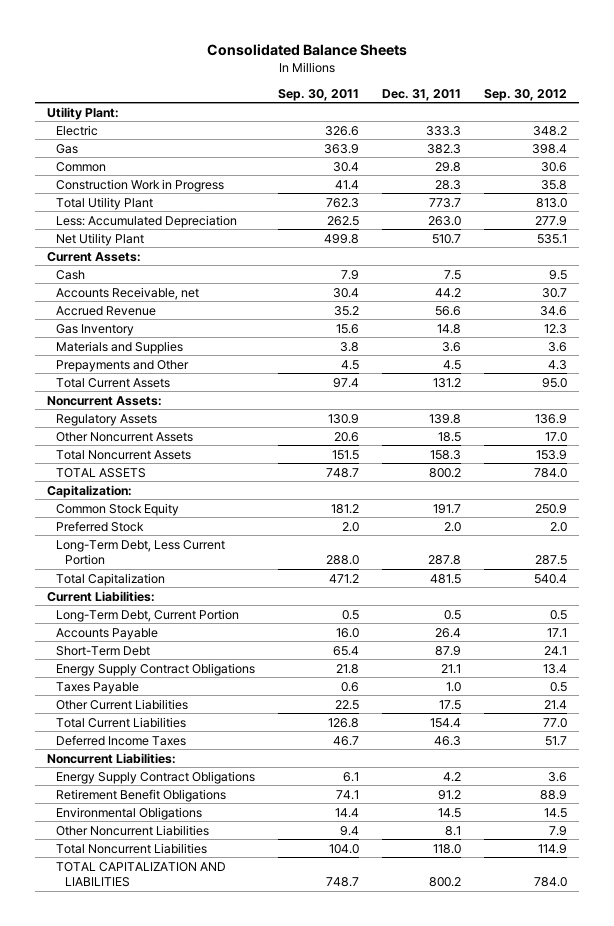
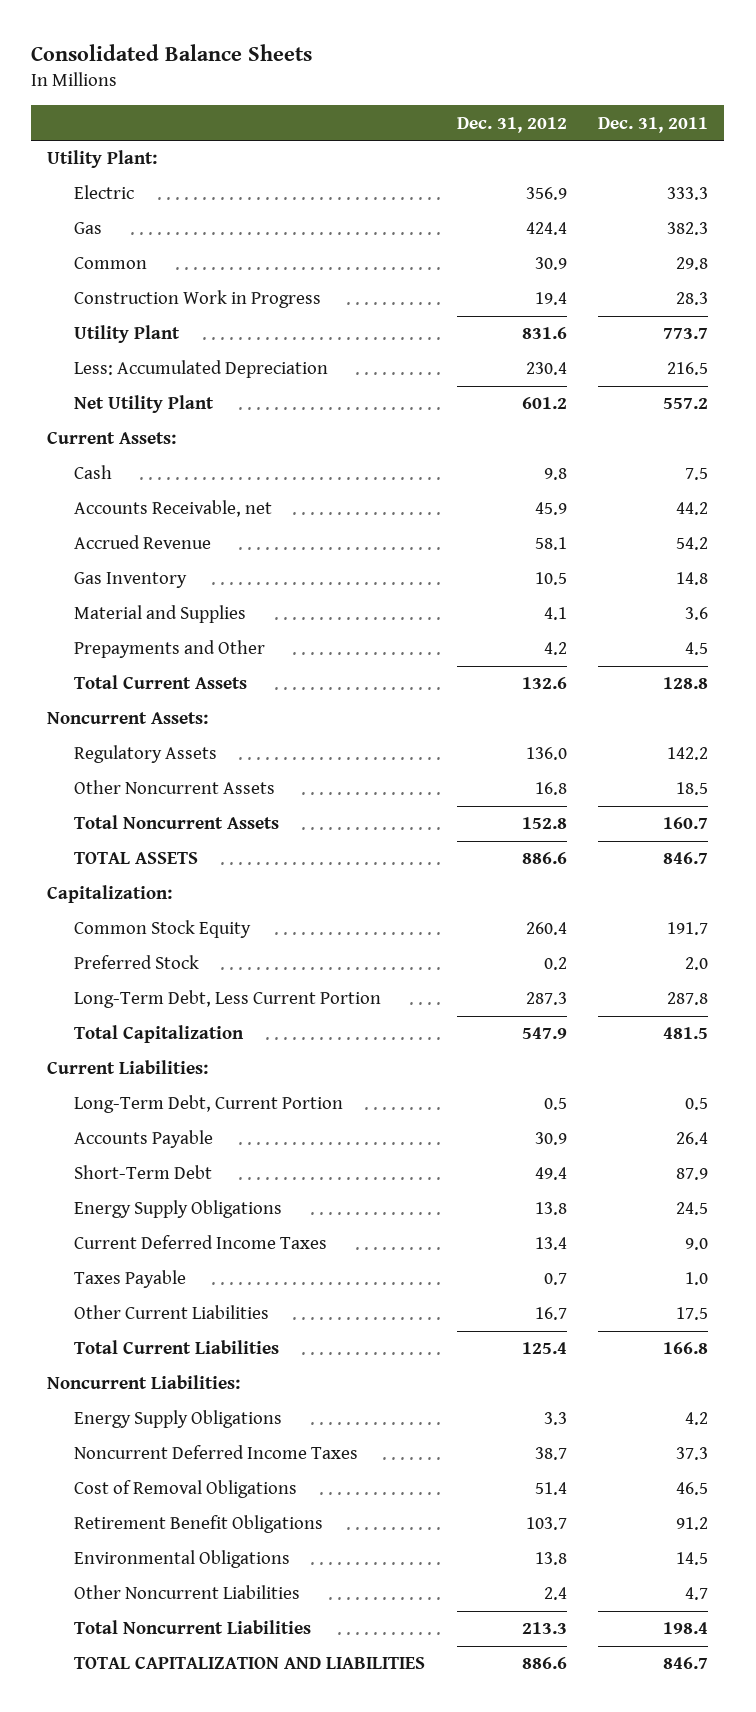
[278,88,360,101] Sep. 30, 2011 -> none
[484,88,568,101] Sep. 30, 2012 -> none
none -> [456,116,567,133] Dec. 31, 2012
[55,196,153,210] Total Utility Plant -> [73,325,180,344] Utility Plant
[428,215,462,226] 263.0 -> [667,362,709,376] 216.5
[432,233,462,244] 510.7 -> [663,398,709,410] 557.2
[435,305,462,316] 56.6 -> [676,537,709,551] 54.2
[55,340,183,354] Materials and Supplies -> [73,605,246,624] Material and Supplies
[433,377,462,388] 131.2 -> [663,677,709,690] 128.8
[429,413,462,424] 139.8 -> [667,747,709,761] 142.2
[430,449,462,460] 158.3 -> [663,817,709,830] 160.7
[429,467,462,478] 800.2 -> [663,852,709,865] 846.7
[55,662,255,676] Energy Supply Contract Obligations -> [73,1200,282,1219] Energy Supply Obligations
[441,663,462,674] 21.1 -> [676,1202,709,1216] 24.5
none -> [73,1235,327,1250] Current Deferred Income Taxes
[55,734,186,746] Deferred Income Taxes -> none
[430,717,462,728] 154.4 -> [663,1342,709,1355] 166.8
[55,770,255,784] Energy Supply Contract Obligations -> [73,1410,282,1429] Energy Supply Obligations
none -> [73,1445,358,1460] Noncurrent Deferred Income Taxes
none -> [73,1480,297,1499] Cost of Removal Obligations
[445,825,462,836] 8.1 -> [685,1587,709,1601] 4.7
[433,843,462,854] 118.0 -> [663,1622,709,1635] 198.4
[429,876,462,887] 800.2 -> [663,1657,709,1670] 846.7

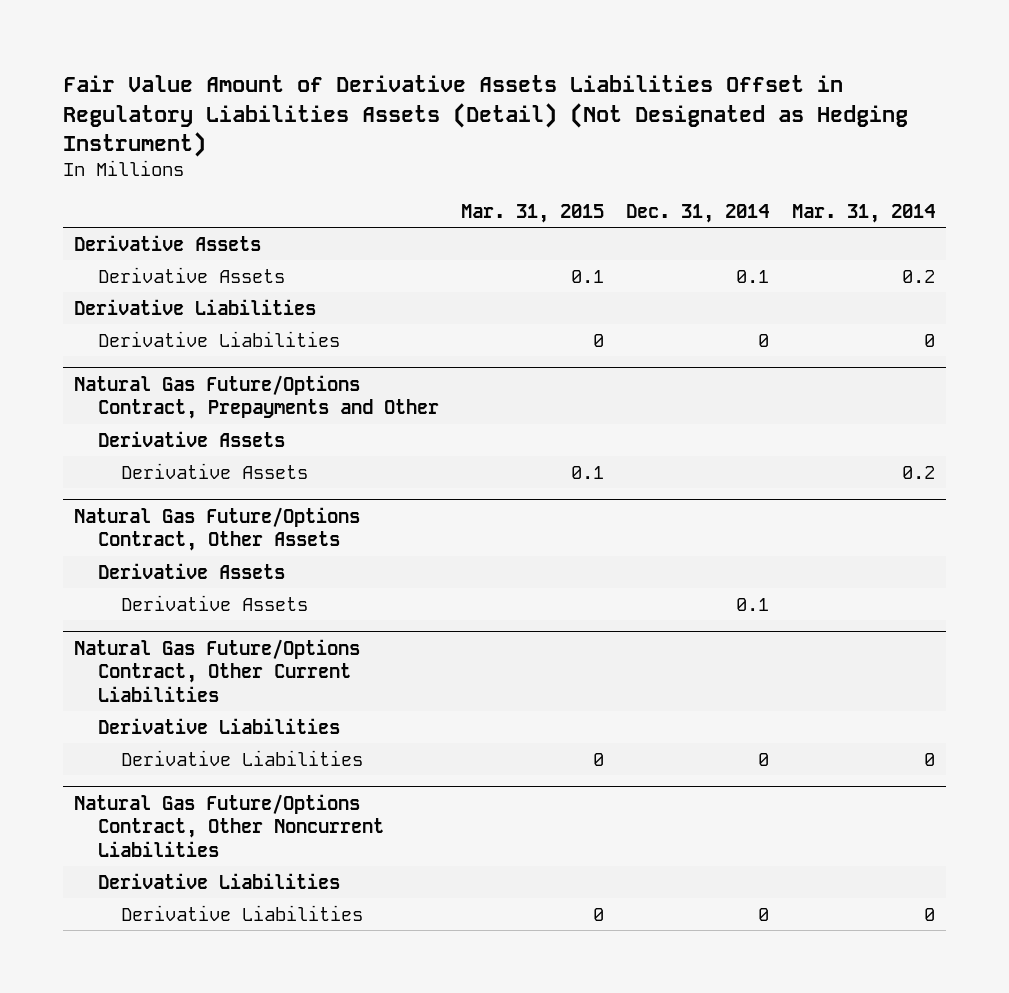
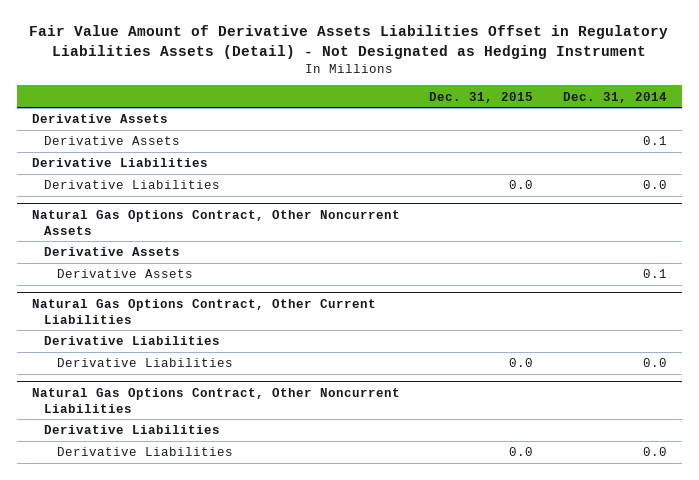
[63,75,909,157] Fair Value Amount of Derivative Assets Liabilities Offset in Regulatory Liabilities Assets (Detail) (Not Designated as Hedging Instrument) -> [29,25,669,59] Fair Value Amount of Derivative Assets Liabilities Offset in Regulatory Liabilities Assets (Detail) - Not Designated as Hedging Instrument
[461,203,605,223] Mar. 31, 2015 -> none
[791,203,935,223] Mar. 31, 2014 -> none
none -> [429,91,534,103] Dec. 31, 2015
[74,374,439,420] Natural Gas Future/Options Contract, Prepayments and Other -> none
[97,430,285,447] Derivative Assets -> none
[121,462,309,479] Derivative Assets -> none
[758,333,770,347] 0 -> [642,180,667,190] 0.0
[74,506,361,552] Natural Gas Future/Options Contract, Other Assets -> [31,209,400,235] Natural Gas Options Contract, Other Noncurrent Assets
[74,638,361,702] Natural Gas Future/Options Contract, Other Current Liabilities -> [31,298,376,324] Natural Gas Options Contract, Other Current Liabilities
[758,752,770,766] 0 -> [642,358,667,368] 0.0
[74,793,384,857] Natural Gas Future/Options Contract, Other Noncurrent Liabilities -> [31,387,400,413] Natural Gas Options Contract, Other Noncurrent Liabilities
[758,907,770,921] 0 -> [642,447,667,457] 0.0

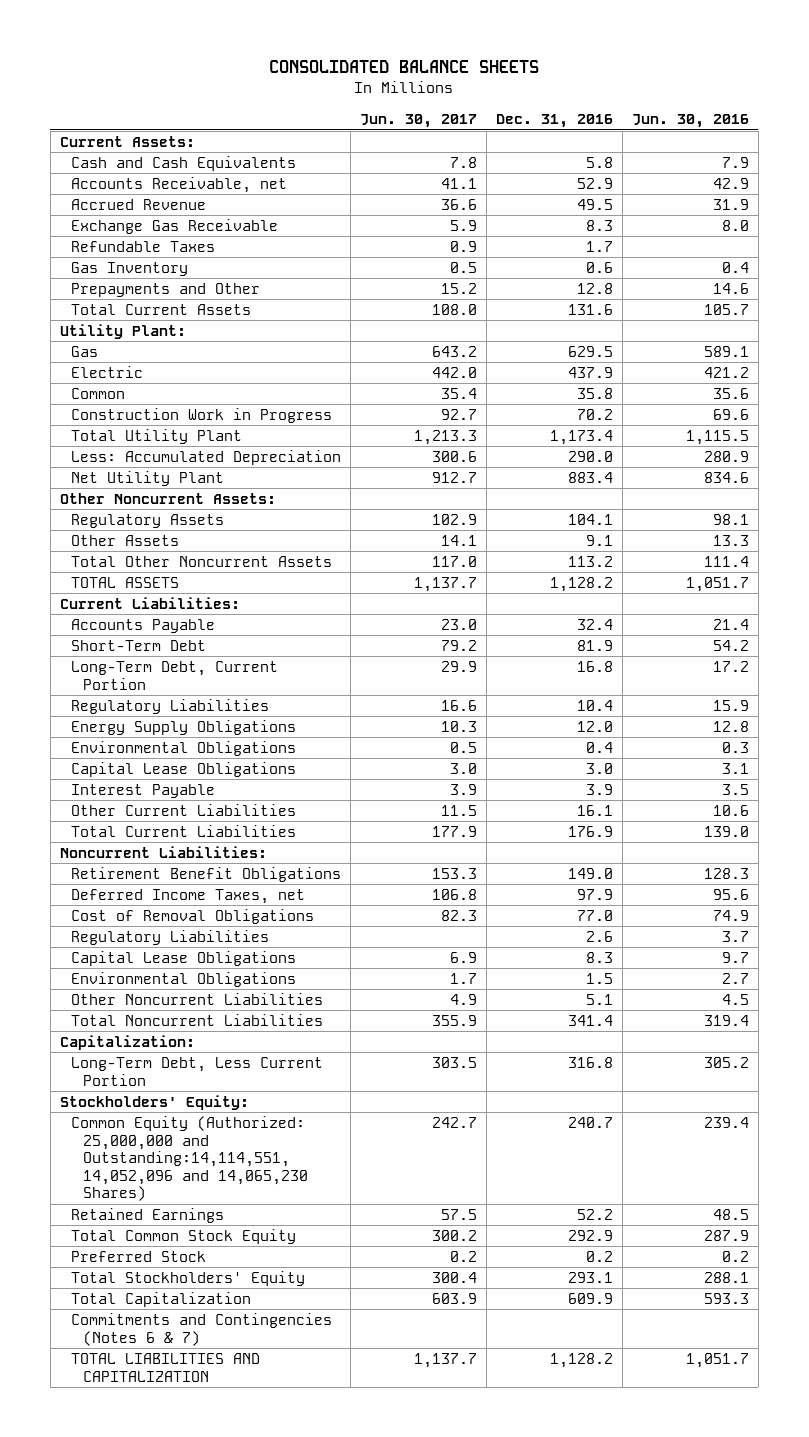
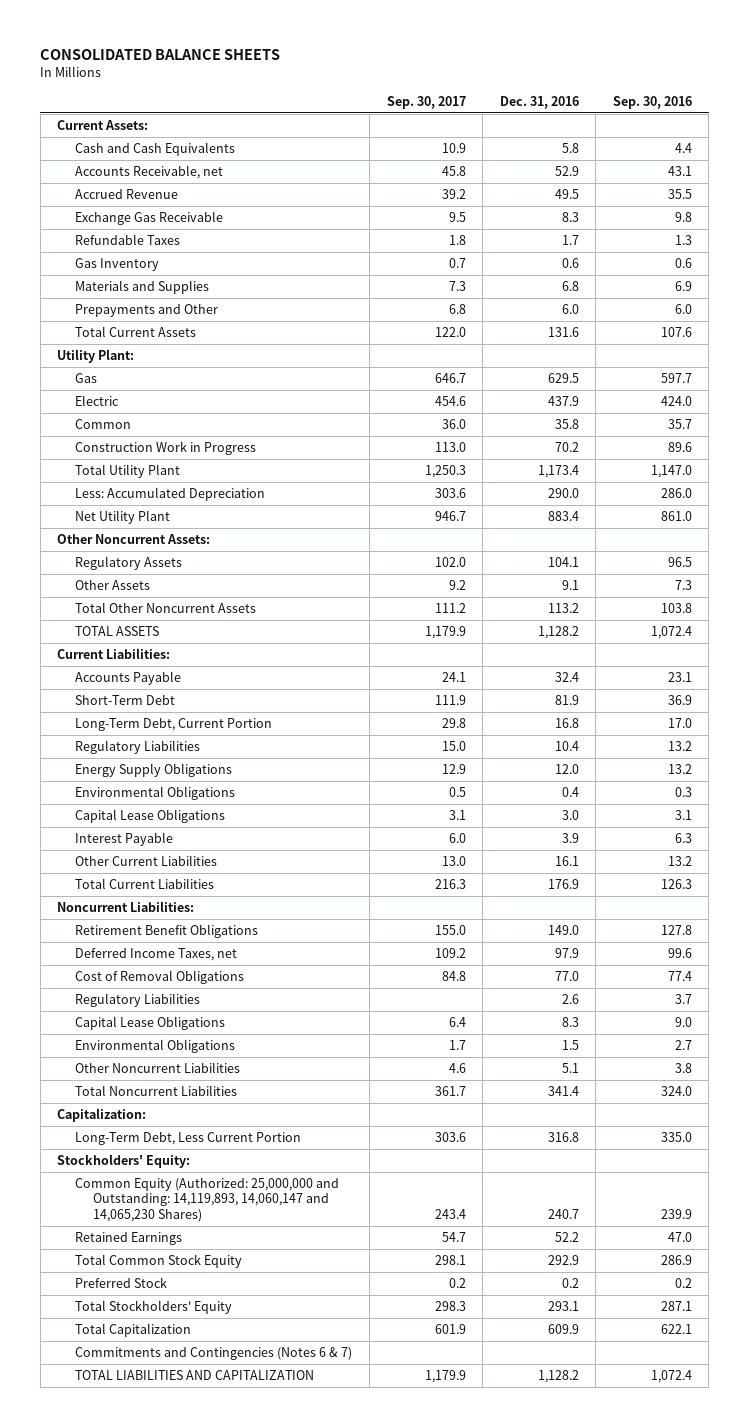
[360,114,478,129] Jun. 30, 2017 -> none
[631,114,749,129] Jun. 30, 2016 -> none
none -> [386,95,466,109] Sep. 30, 2017
none -> [612,95,692,109] Sep. 30, 2016
none -> [75,280,210,295] Materials and Supplies
[577,282,614,294] 12.8 -> [561,304,579,315] 6.0
[71,1115,308,1202] Common Equity (Authorized: 25,000,000 and Outstanding:14,114,551, 14,052,096 and 14,065,230 Shares) -> [75,1178,340,1222] Common Equity (Authorized: 25,000,000 and Outstanding: 14,119,893, 14,060,147 and 14,065,230 Shares)

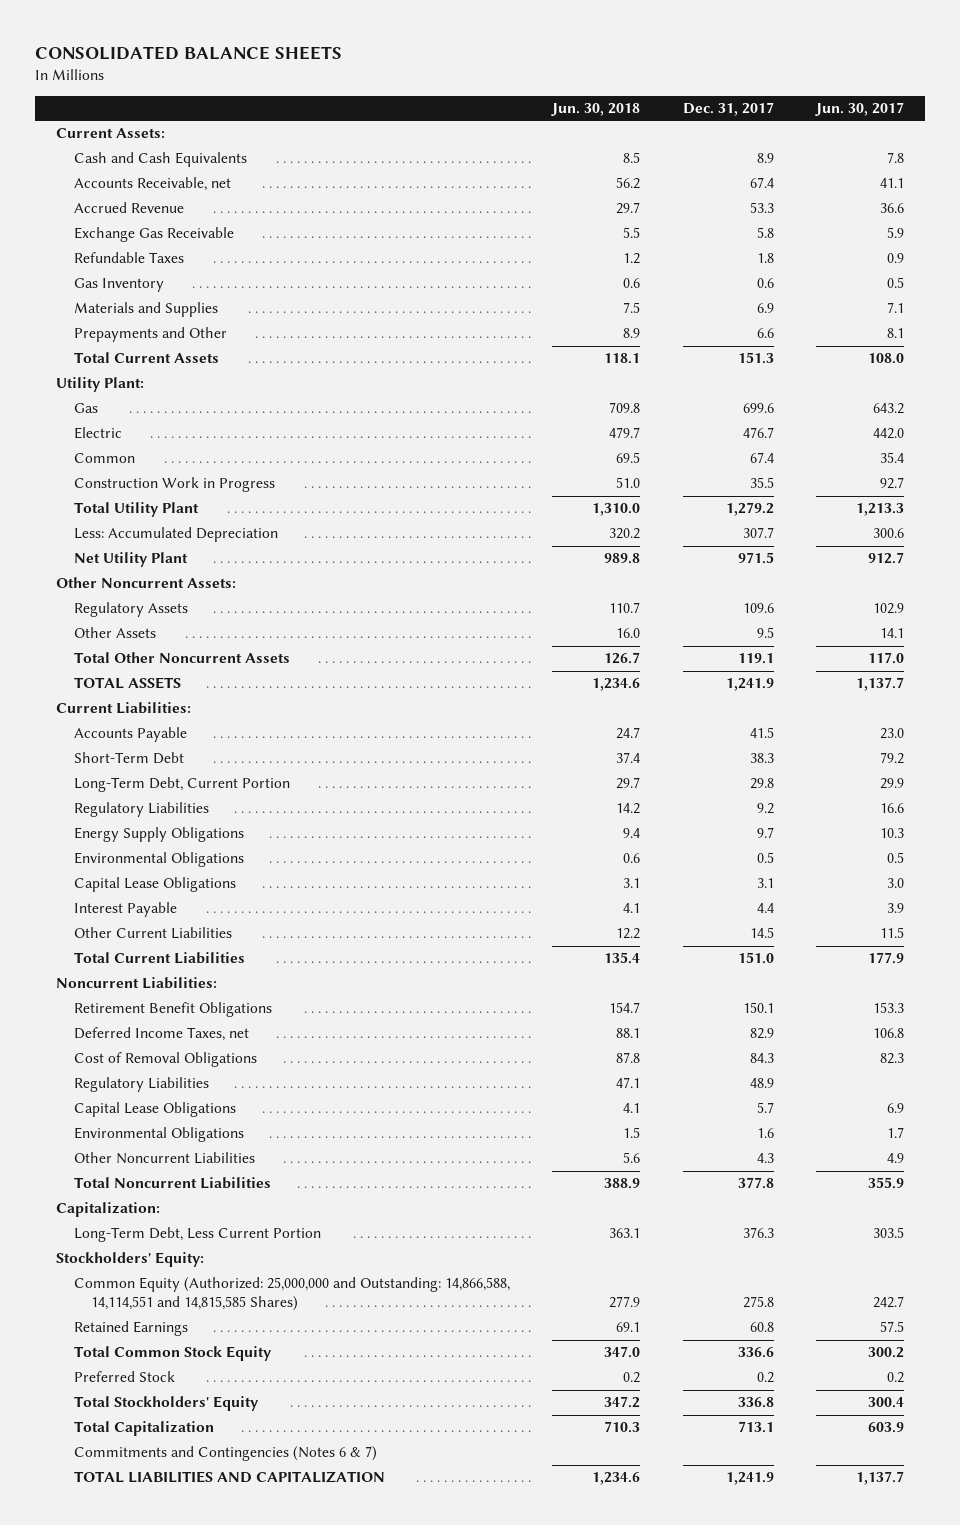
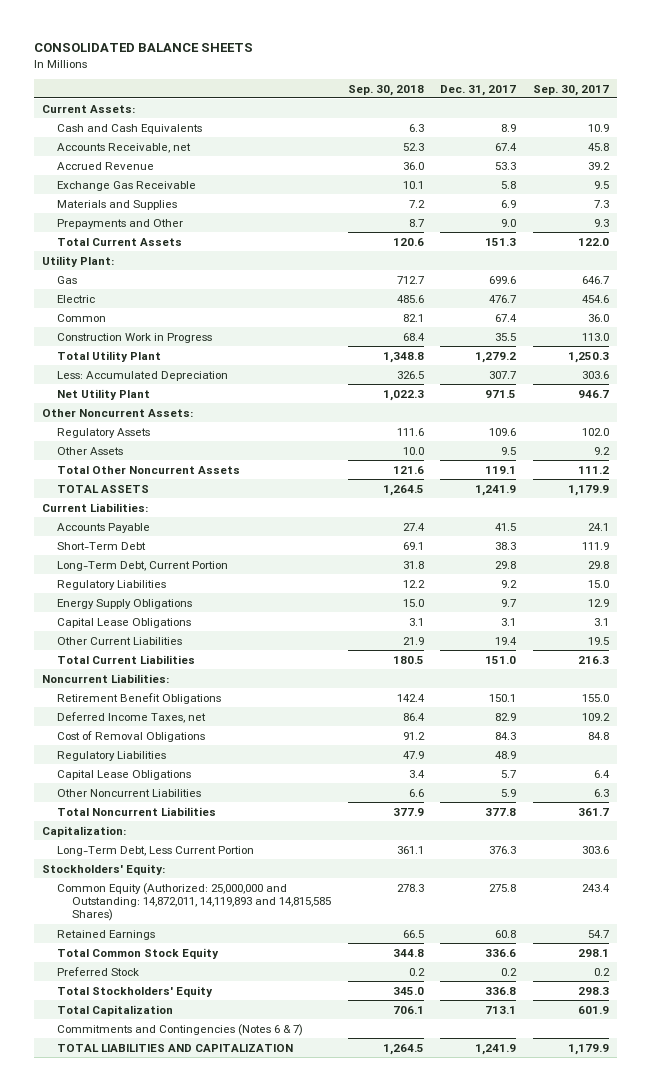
[551,102,641,116] Jun. 30, 2018 -> none
[815,101,905,116] Jun. 30, 2017 -> none
none -> [347,84,424,96] Sep. 30, 2018
none -> [532,84,609,96] Sep. 30, 2017
[73,252,184,264] Refundable Taxes -> none
[73,278,164,293] Gas Inventory -> none
[756,328,774,339] 6.6 -> [501,218,517,227] 9.0
[73,852,244,868] Environmental Obligations -> none
[73,902,177,918] Interest Payable -> none
[749,927,774,939] 14.5 -> [495,636,518,645] 19.4
[73,1127,244,1143] Environmental Obligations -> none
[756,1153,774,1164] 4.3 -> [501,788,517,797] 5.9
[73,1277,510,1312] Common Equity (Authorized: 25,000,000 and Outstanding: 14,866,588, 14,114,551 and 14,815,585 Shares) -> [57,882,332,922] Common Equity (Authorized: 25,000,000 and Outstanding: 14,872,011, 14,119,893 and 14,815,585 Shares)

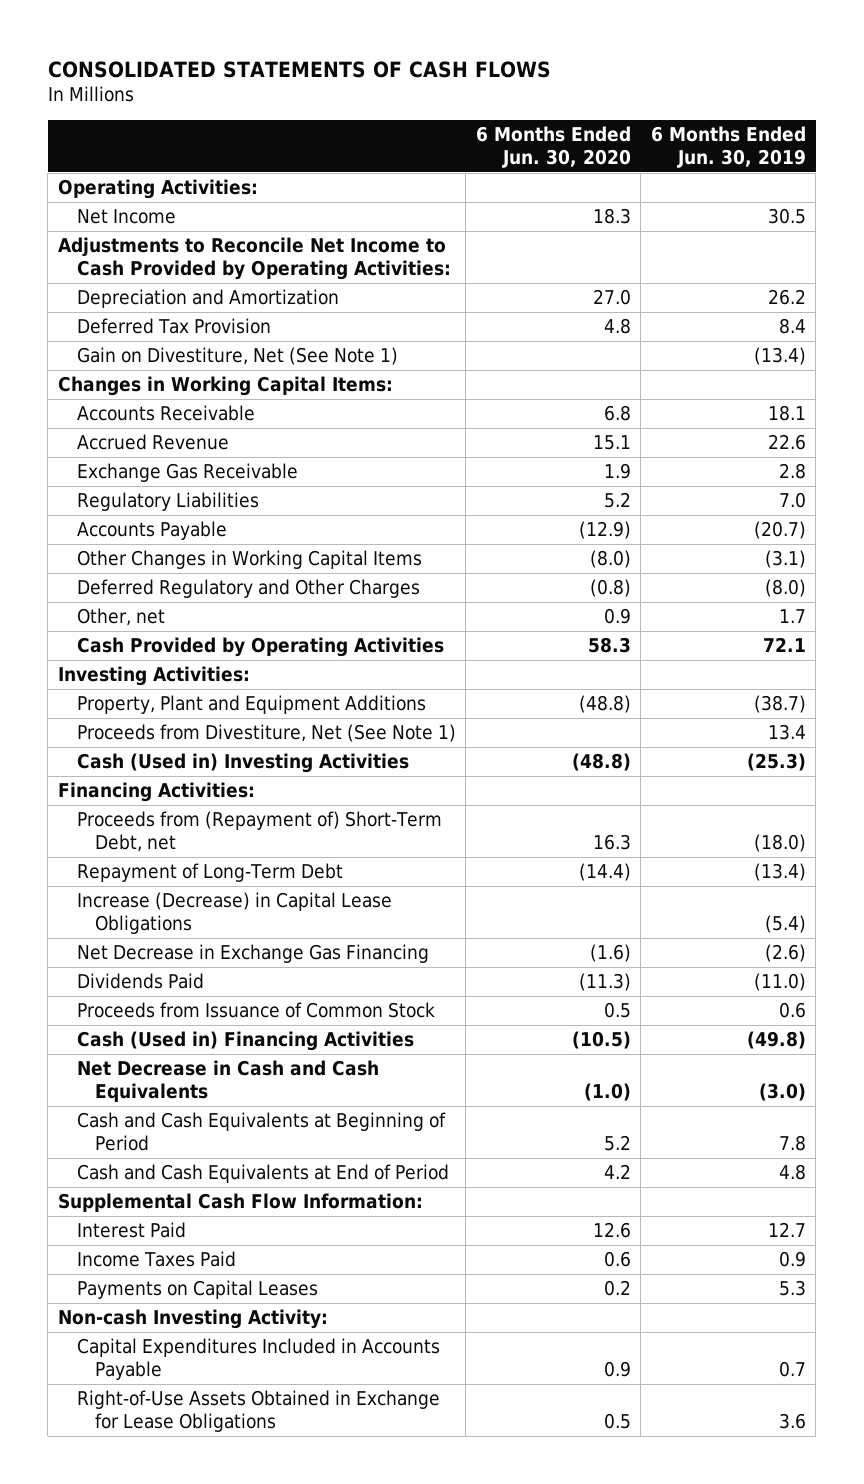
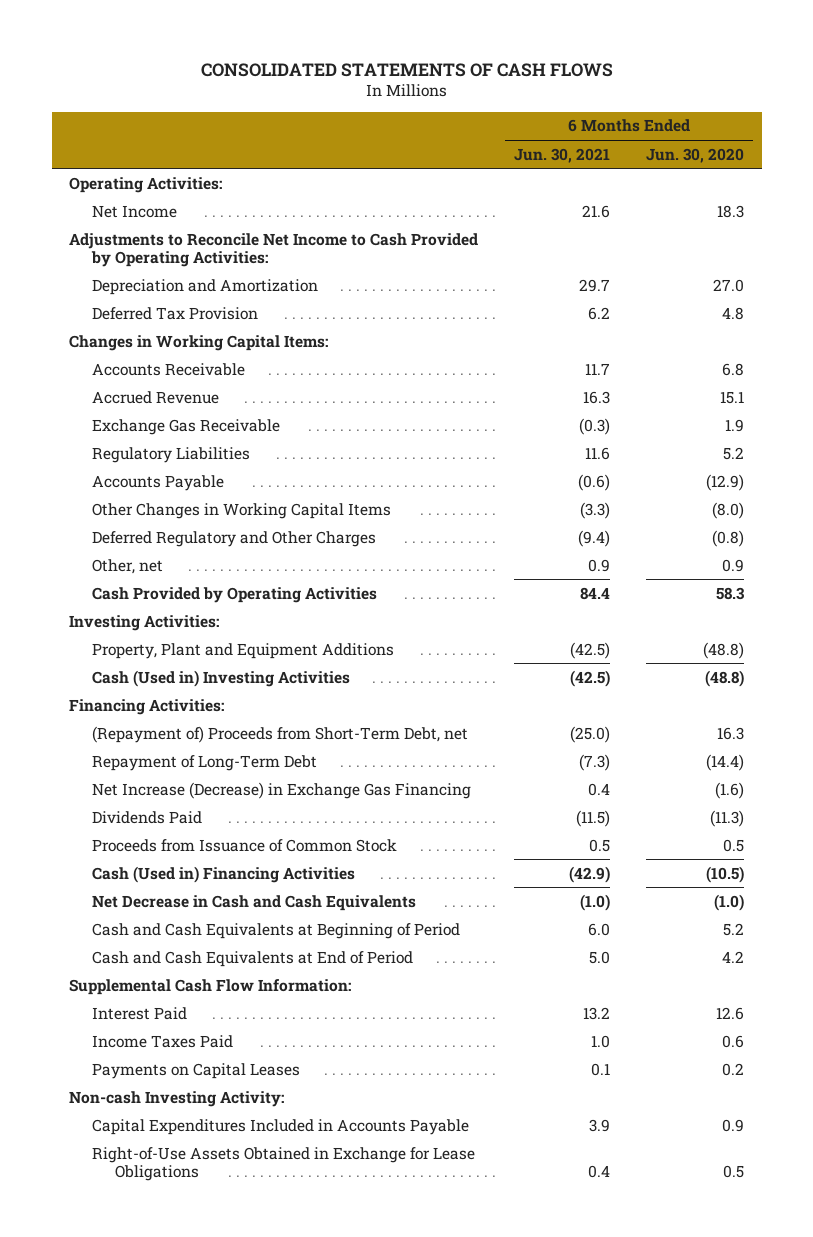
[650,126,806,168] 6 Months Ended Jun. 30, 2019 -> none
none -> [514,147,611,163] Jun. 30, 2021
[76,347,398,366] Gain on Divestiture, Net (See Note 1) -> none
[76,724,456,743] Proceeds from Divestiture, Net (See Note 1) -> none
[76,811,442,853] Proceeds from (Repayment of) Short-Term Debt, net -> [92,725,469,743] (Repayment of) Proceeds from Short-Term Debt, net
[76,892,392,935] Increase (Decrease) in Capital Lease Obligations -> none
[76,944,429,964] Net Decrease in Exchange Gas Financing -> [92,781,472,799] Net Increase (Decrease) in Exchange Gas Financing

